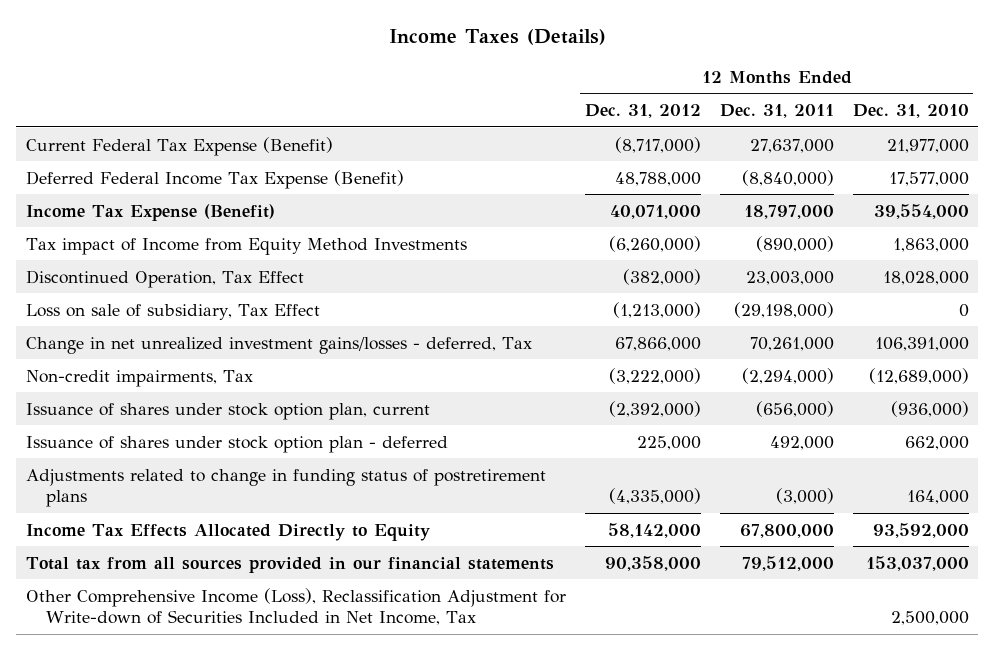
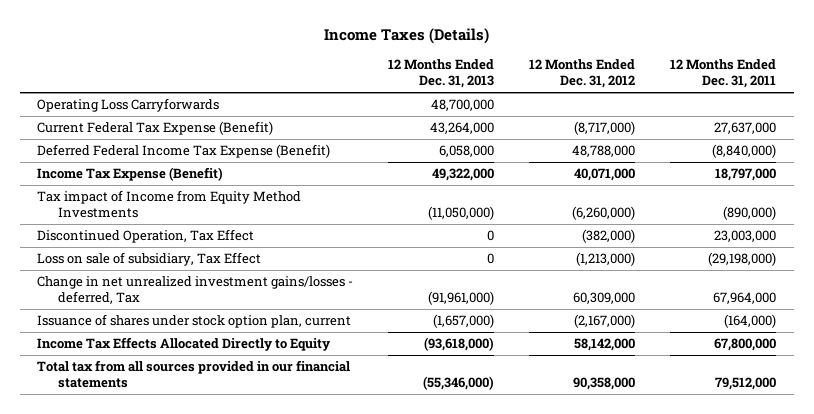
[852,104,969,119] Dec. 31, 2010 -> none
none -> [388,59,495,89] 12 Months Ended Dec. 31, 2013
none -> [37,98,220,113] Operating Loss Carryforwards
[25,369,253,387] Non-credit impairments, Tax -> none
[25,435,448,453] Issuance of shares under stock option plan - deferred -> none
[25,468,546,508] Adjustments related to change in funding status of postretirement plans -> none
[614,336,701,351] 67,866,000 -> [573,292,636,305] 60,309,000
[749,336,834,351] 70,261,000 -> [713,292,777,305] 67,964,000
[608,400,701,417] (2,392,000) -> [574,314,636,329] (2,167,000)
[755,400,834,417] (656,000) -> [724,314,777,329] (164,000)
[25,587,566,626] Other Comprehensive Income (Loss), Reclassification Adjustment for Write-down of Securities Included in Net Income, Tax -> none

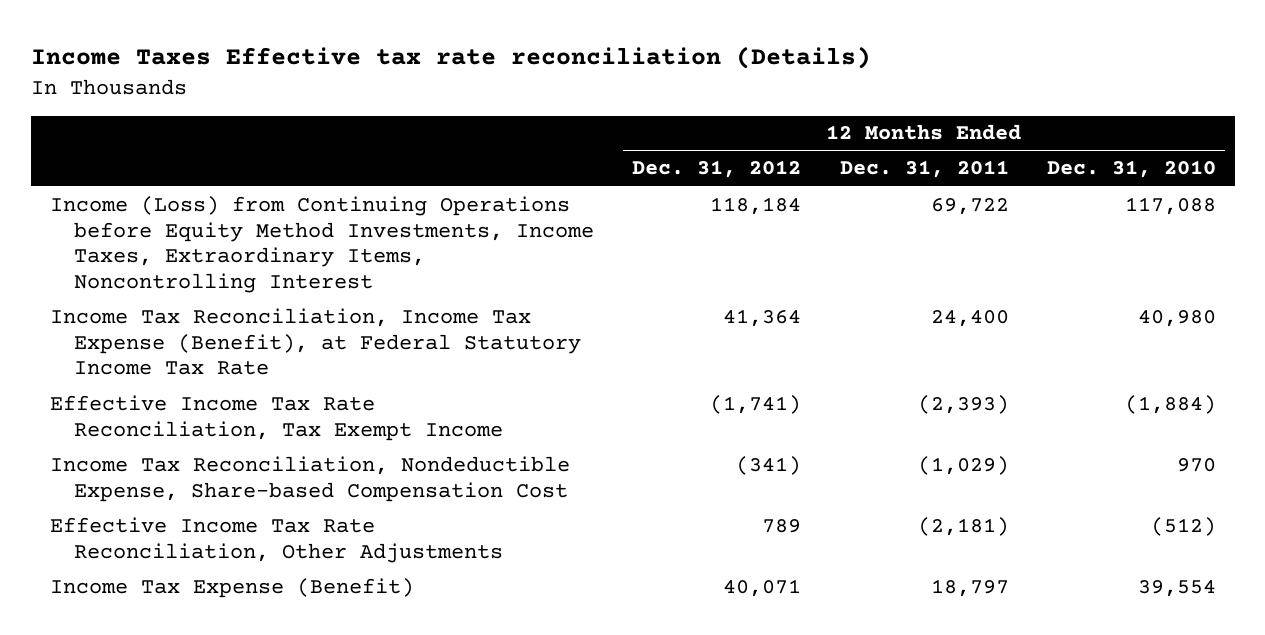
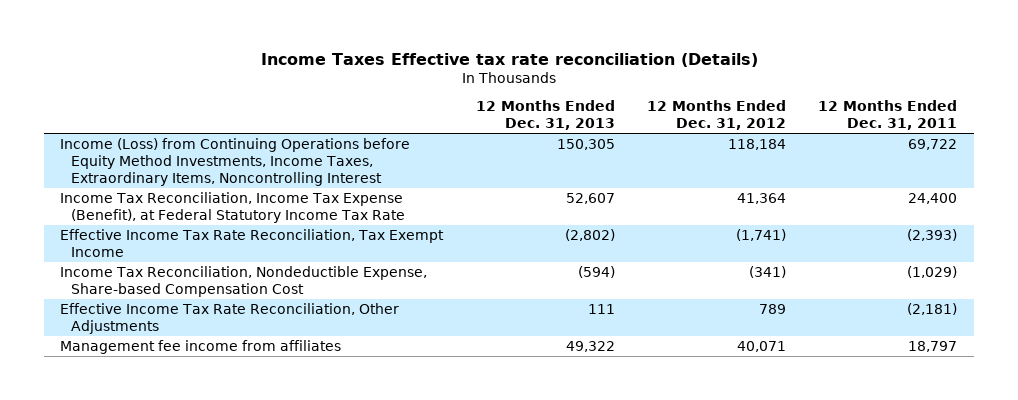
[1046,160,1216,179] Dec. 31, 2010 -> none
none -> [475,100,615,130] 12 Months Ended Dec. 31, 2013
[49,577,414,598] Income Tax Expense (Benefit) -> [60,340,342,355] Management fee income from affiliates

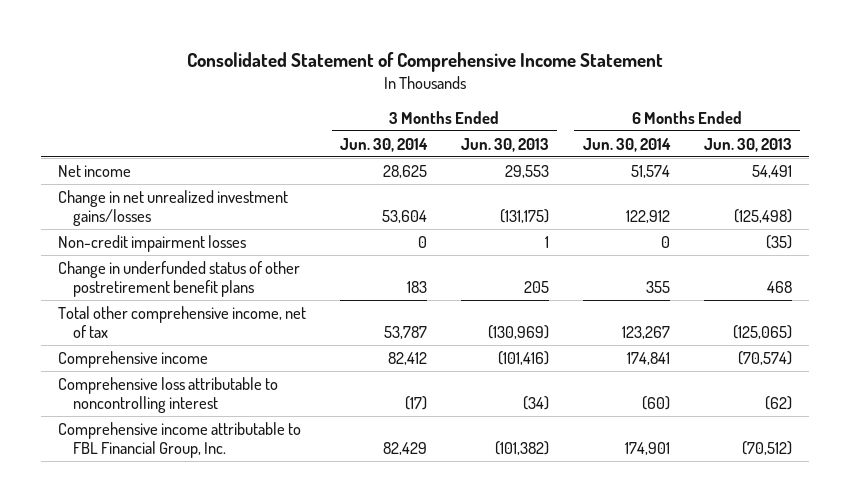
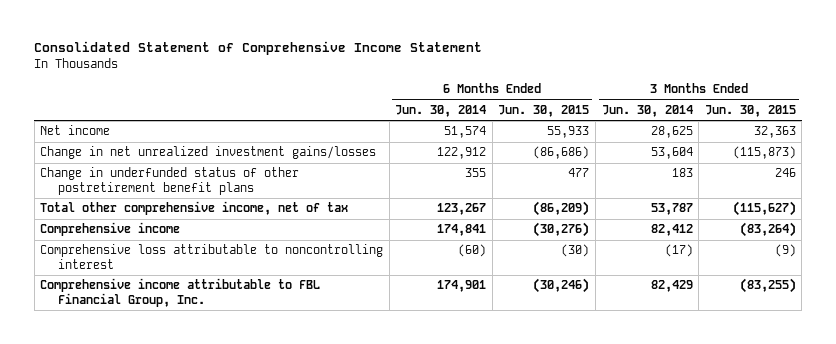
[460,137,549,152] Jun. 30, 2013 -> none
[703,137,792,152] Jun. 30, 2013 -> none
none -> [498,104,590,117] Jun. 30, 2015
none -> [704,104,796,117] Jun. 30, 2015
[58,234,247,252] Non-credit impairment losses -> none

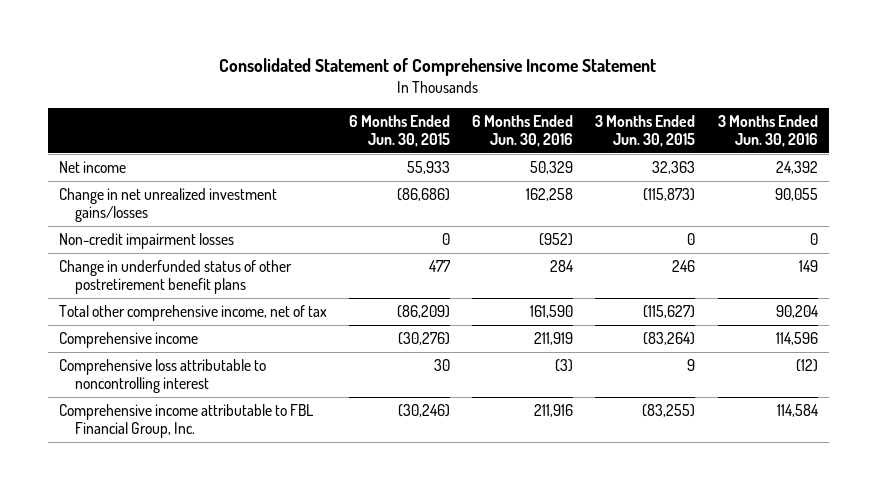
[395,104,487,117] Jun. 30, 2014 -> none
[601,104,693,117] Jun. 30, 2014 -> none
none -> [472,114,574,148] 6 Months Ended Jun. 30, 2016
none -> [717,114,818,148] 3 Months Ended Jun. 30, 2016
none -> [59,232,235,249] Non-credit impairment losses
[561,244,590,258] (30) -> [434,358,451,371] 30
[774,244,796,258] (9) -> [687,358,696,371] 9

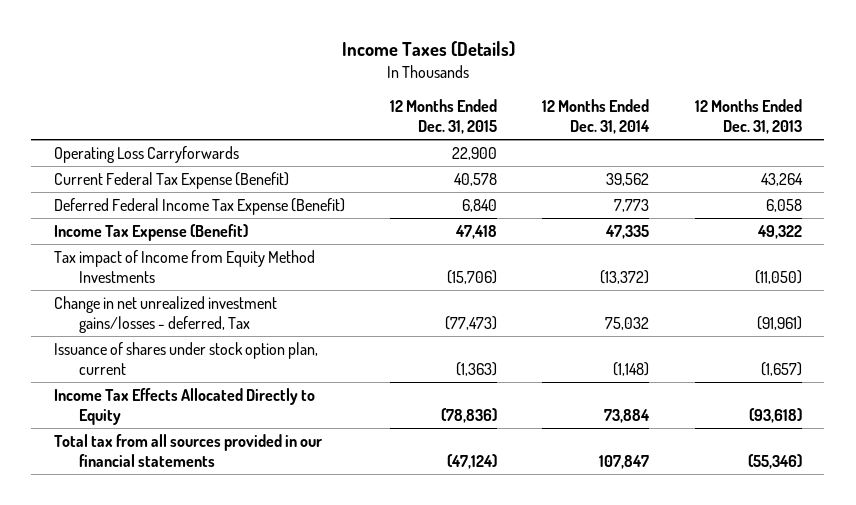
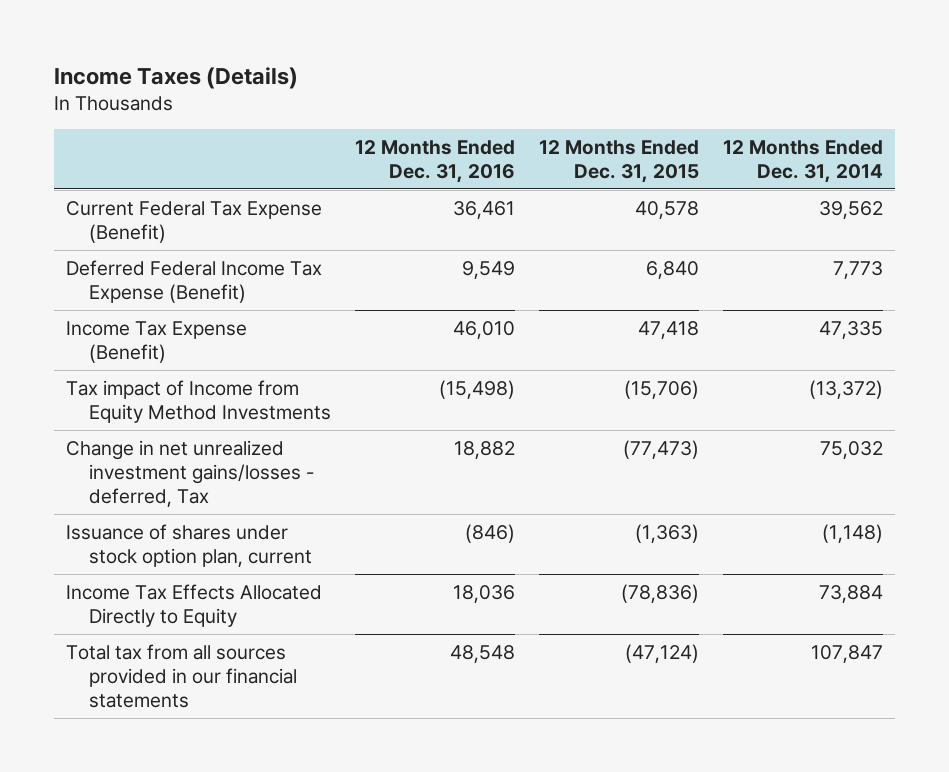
[694,99,802,135] 12 Months Ended Dec. 31, 2013 -> none
none -> [355,140,516,184] 12 Months Ended Dec. 31, 2016
[54,145,240,163] Operating Loss Carryforwards -> none

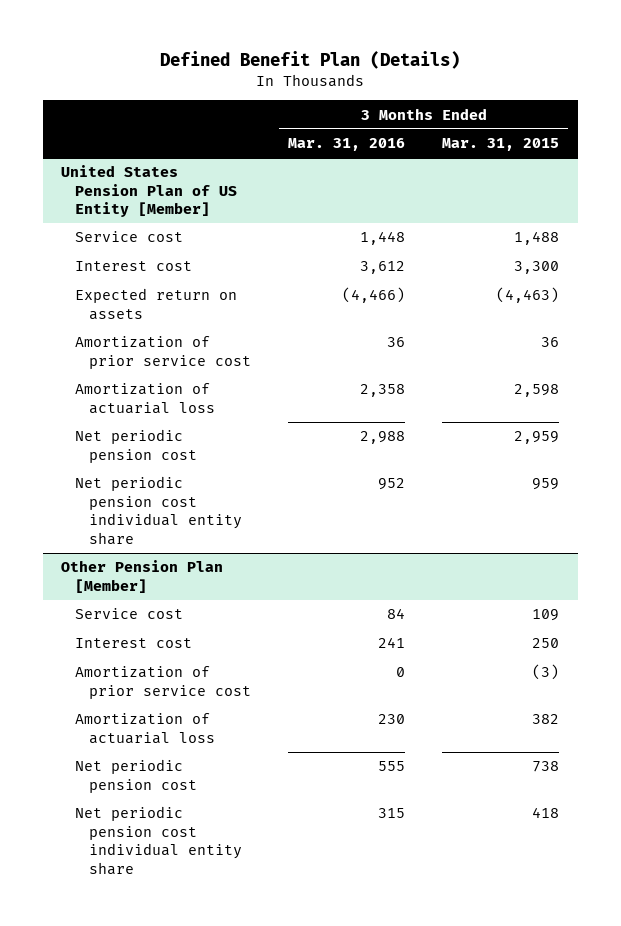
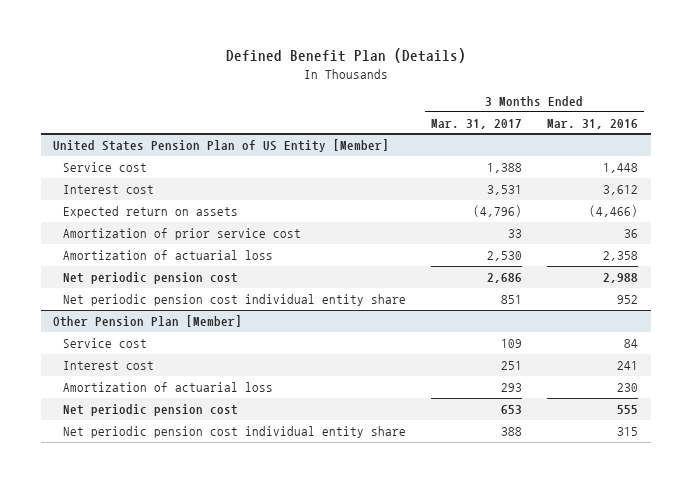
[442,138,560,152] Mar. 31, 2015 -> none
none -> [430,118,522,129] Mar. 31, 2017
[75,666,252,699] Amortization of prior service cost -> none

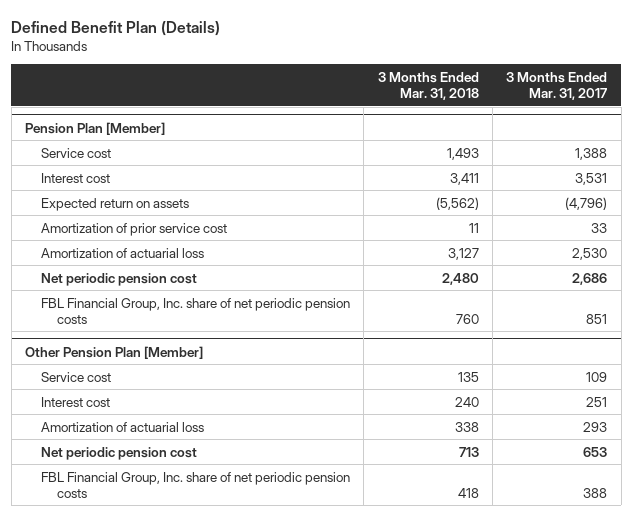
[547,118,639,129] Mar. 31, 2016 -> none
none -> [377,72,479,101] 3 Months Ended Mar. 31, 2018
[53,138,390,152] United States Pension Plan of US Entity [Member] -> none
none -> [25,121,166,135] Pension Plan [Member]
[62,293,406,306] Net periodic pension cost individual entity share -> [41,297,351,324] FBL Financial Group, Inc. share of net periodic pension costs
[62,425,406,438] Net periodic pension cost individual entity share -> [41,471,351,498] FBL Financial Group, Inc. share of net periodic pension costs

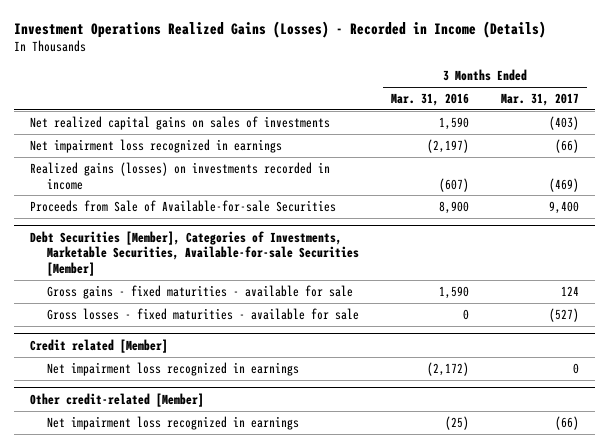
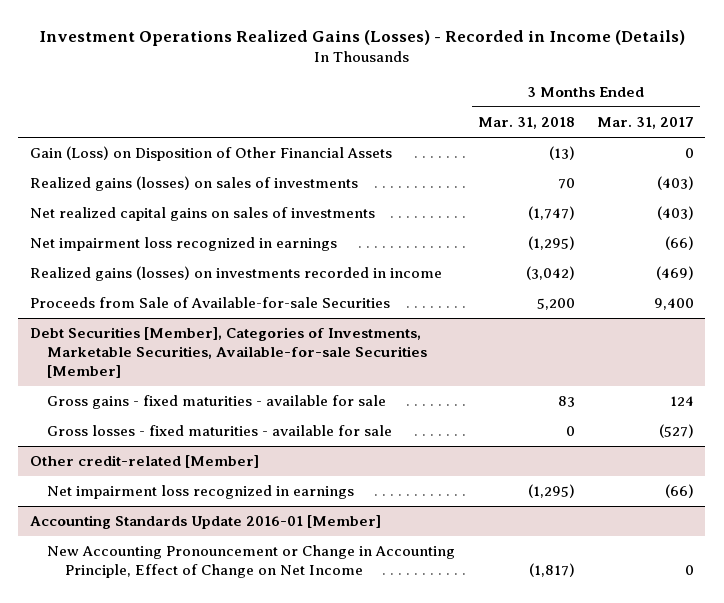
[391,93,470,107] Mar. 31, 2016 -> none
none -> [477,117,575,130] Mar. 31, 2018
none -> [29,146,392,162] Gain (Loss) on Disposition of Other Financial Assets
none -> [29,176,358,192] Realized gains (losses) on sales of investments
[29,338,168,353] Credit related [Member] -> none
[47,361,300,376] Net impairment loss recognized in earnings -> none
none -> [29,515,381,530] Accounting Standards Update 2016-01 [Member]
none -> [47,545,456,579] New Accounting Pronouncement or Change in Accounting Principle, Effect of Change on Net Income

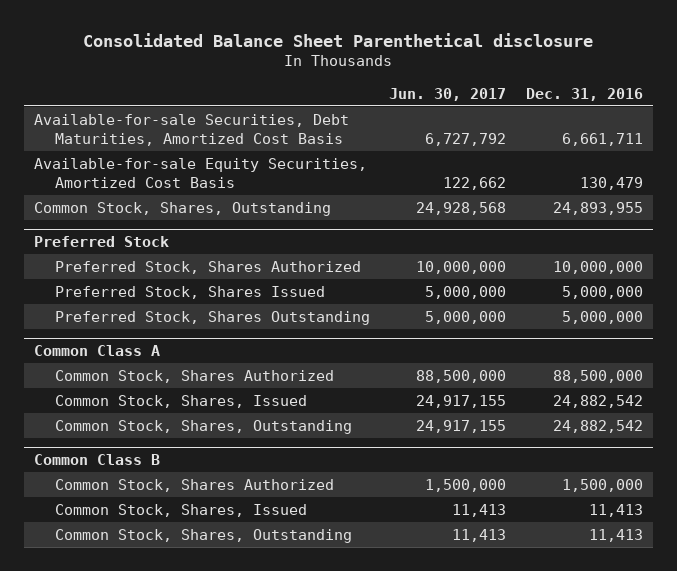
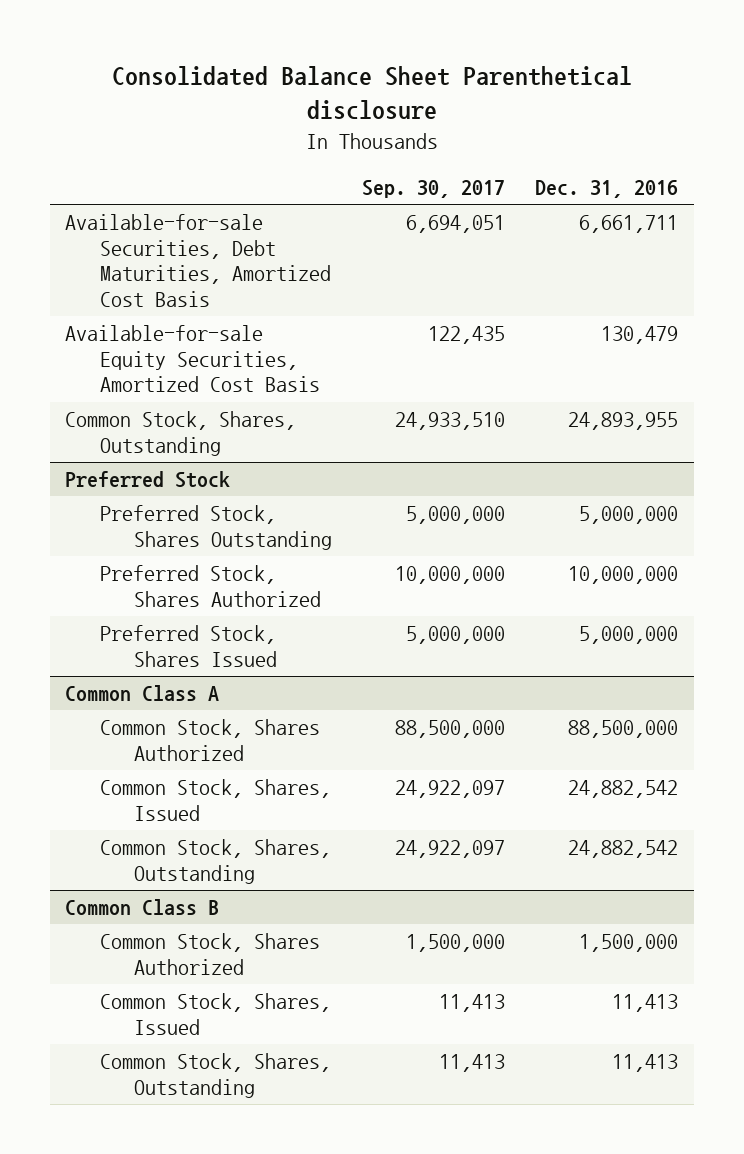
[389,87,507,101] Jun. 30, 2017 -> none
none -> [362,180,506,199] Sep. 30, 2017
[54,310,370,325] Preferred Stock, Shares Outstanding -> [99,505,332,550] Preferred Stock, Shares Outstanding

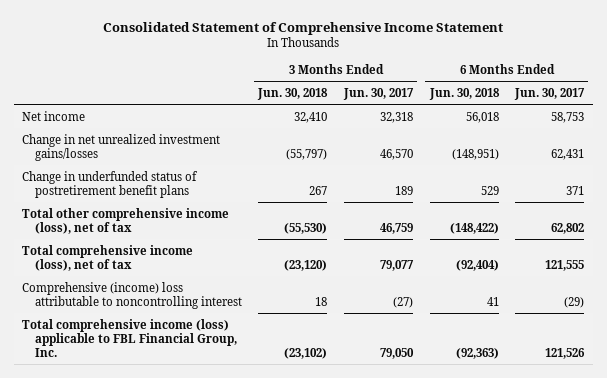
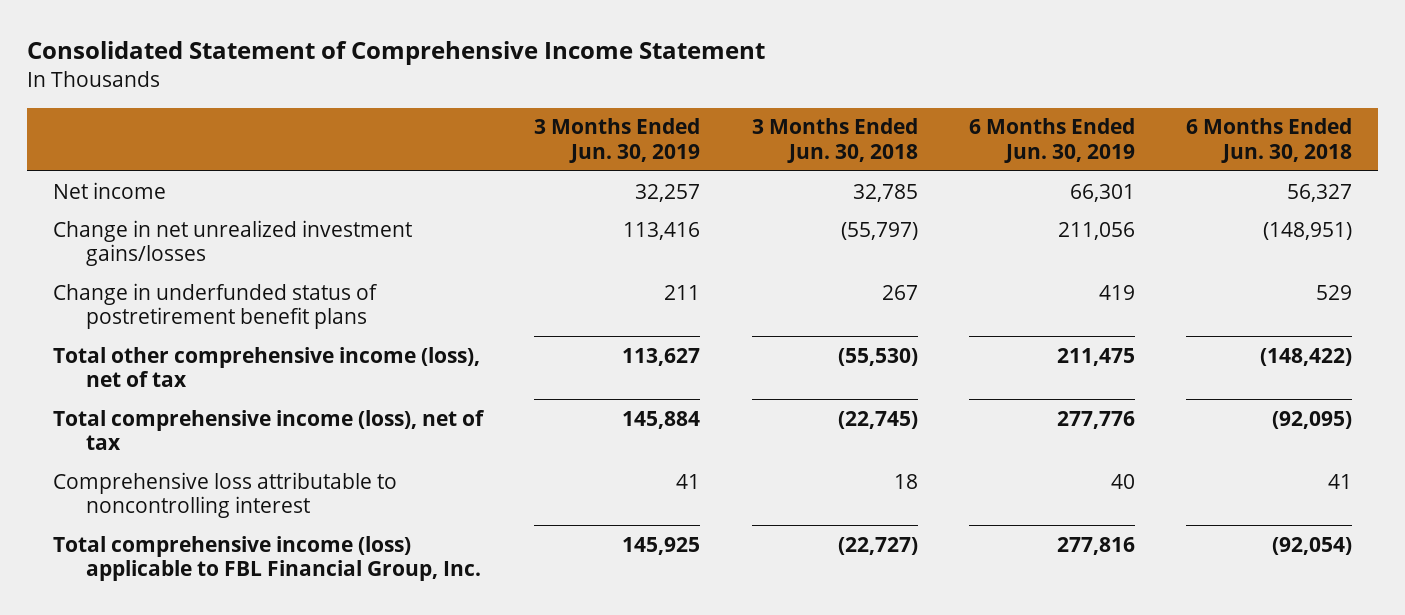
[343,87,415,100] Jun. 30, 2017 -> none
[514,87,586,100] Jun. 30, 2017 -> none
none -> [534,118,701,163] 3 Months Ended Jun. 30, 2019
none -> [968,118,1135,163] 6 Months Ended Jun. 30, 2019
[294,111,328,123] 32,410 -> [852,183,918,202] 32,785
[465,111,499,123] 56,018 -> [1287,183,1353,202] 56,327
[284,259,328,271] (23,120) -> [837,410,918,429] (22,745)
[455,259,499,271] (92,404) -> [1272,410,1353,429] (92,095)
[22,281,242,309] Comprehensive (income) loss attributable to noncontrolling interest -> [52,471,397,518] Comprehensive loss attributable to noncontrolling interest
[284,347,328,359] (23,102) -> [837,536,918,555] (22,727)
[455,347,499,359] (92,363) -> [1272,536,1353,555] (92,054)

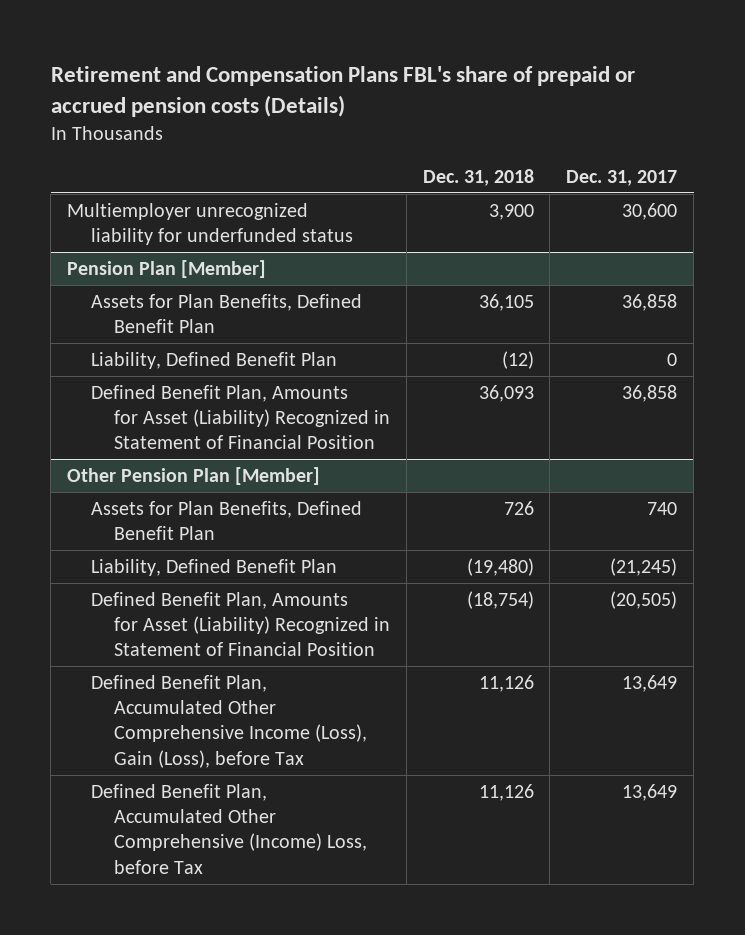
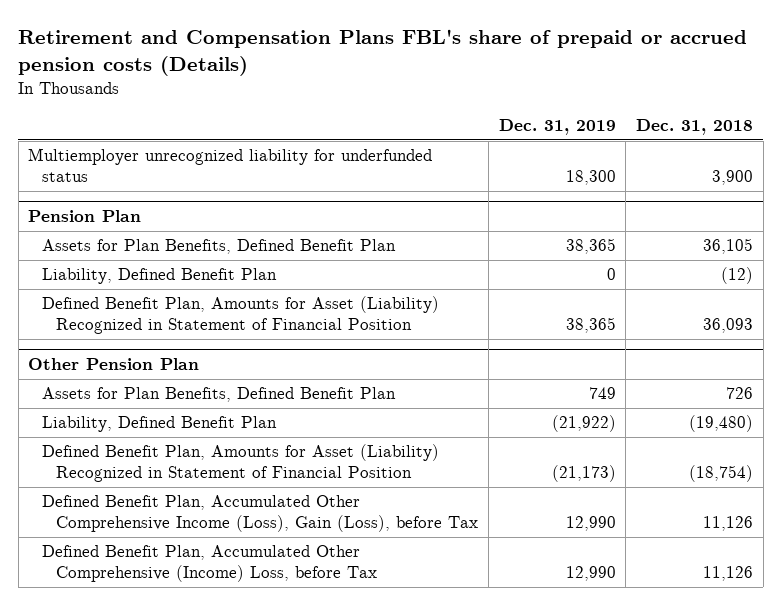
[566,169,678,186] Dec. 31, 2017 -> none
none -> [498,119,616,136] Dec. 31, 2019
[67,259,267,278] Pension Plan [Member] -> [28,209,142,222] Pension Plan
[67,466,321,485] Other Pension Plan [Member] -> [28,357,200,370] Other Pension Plan

